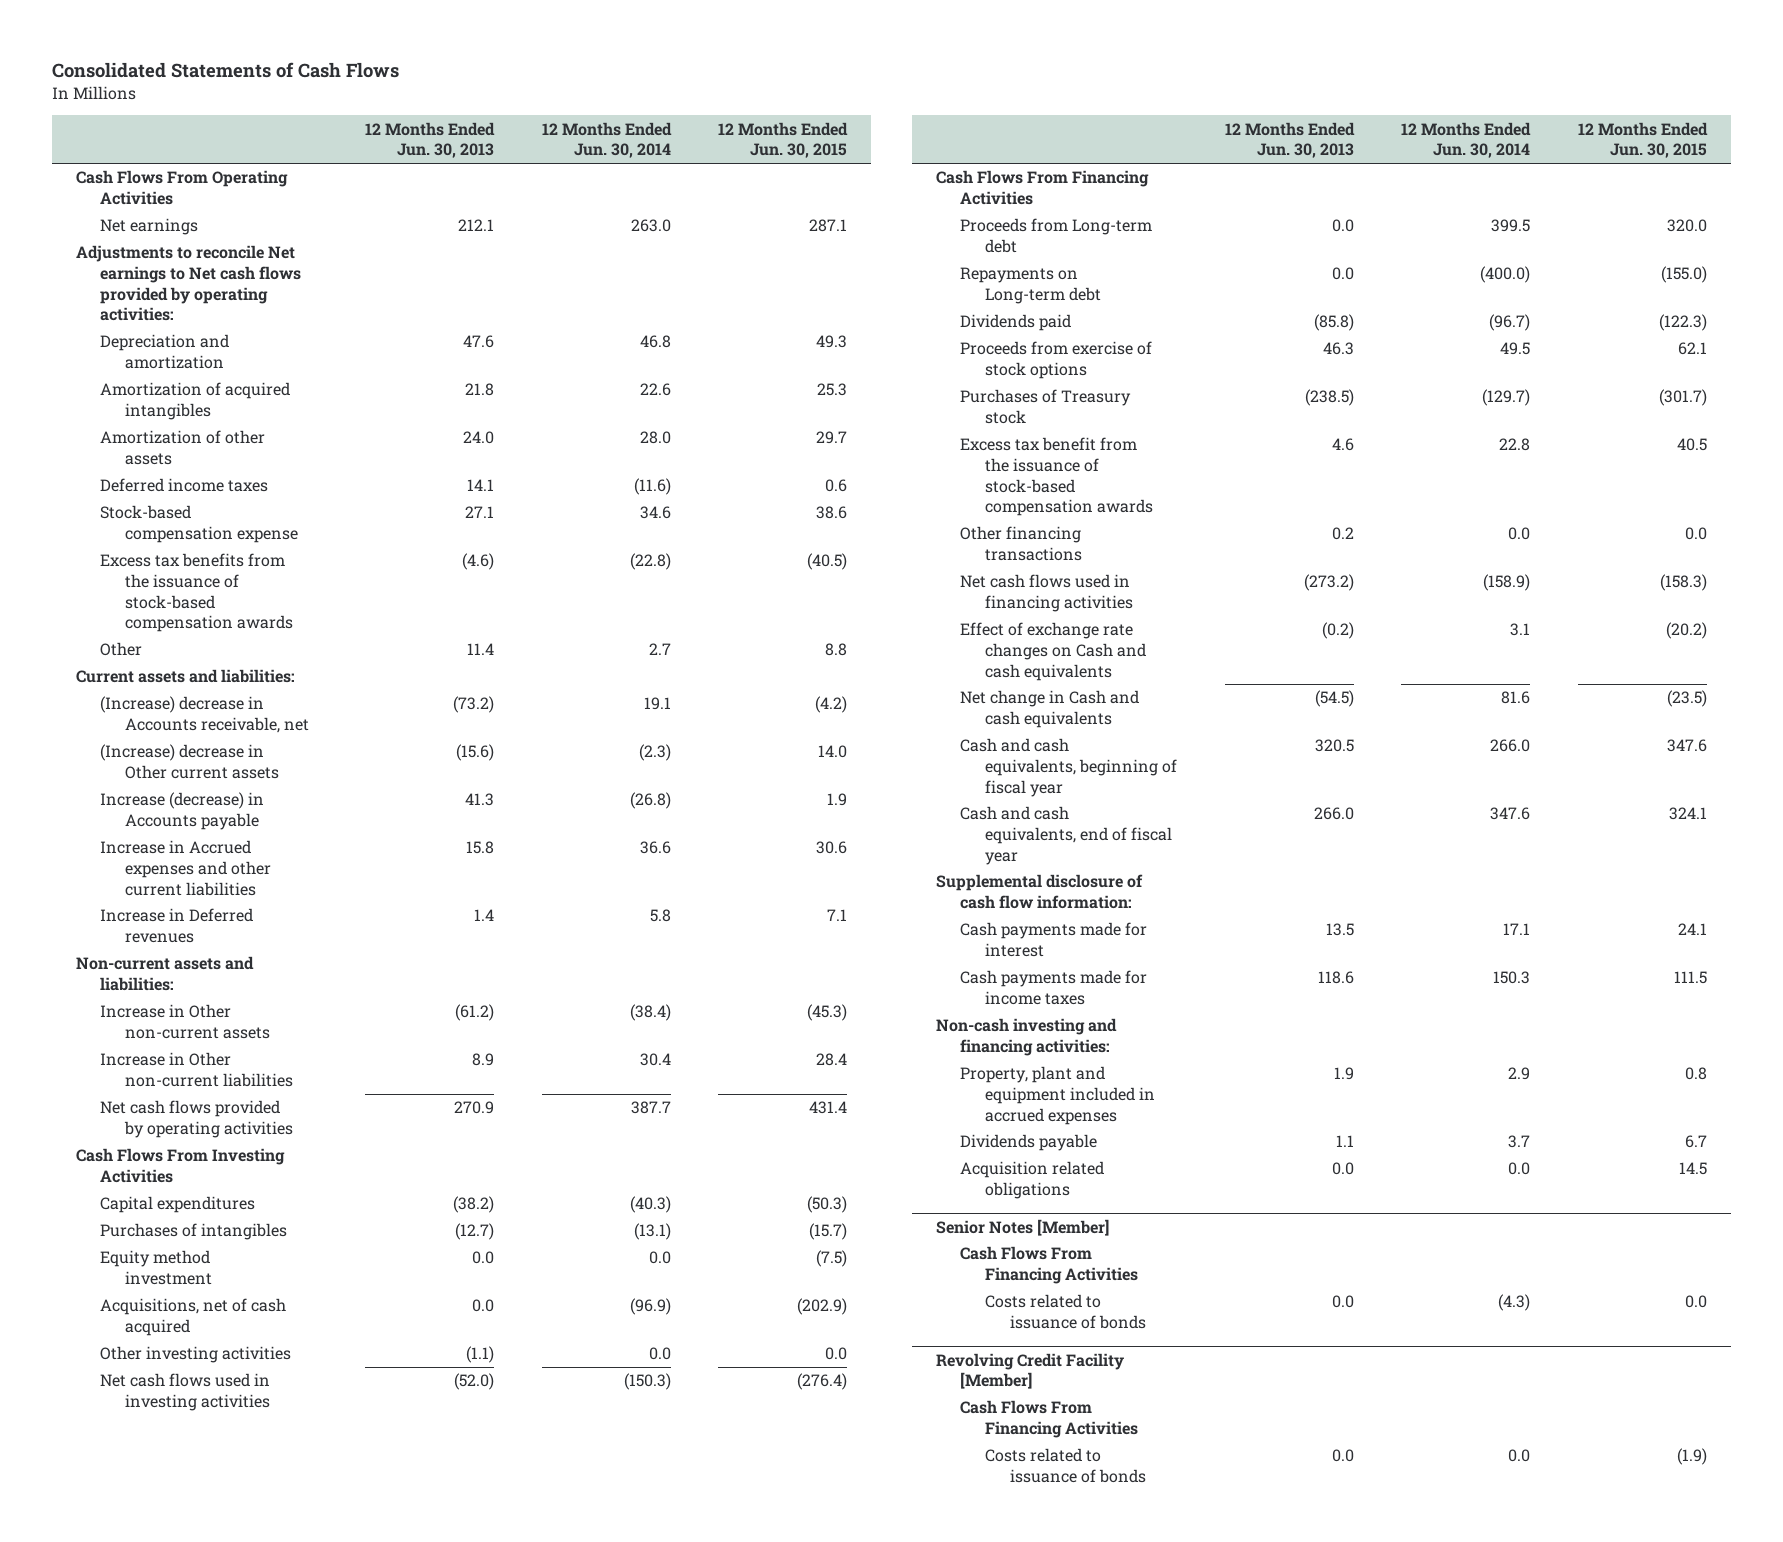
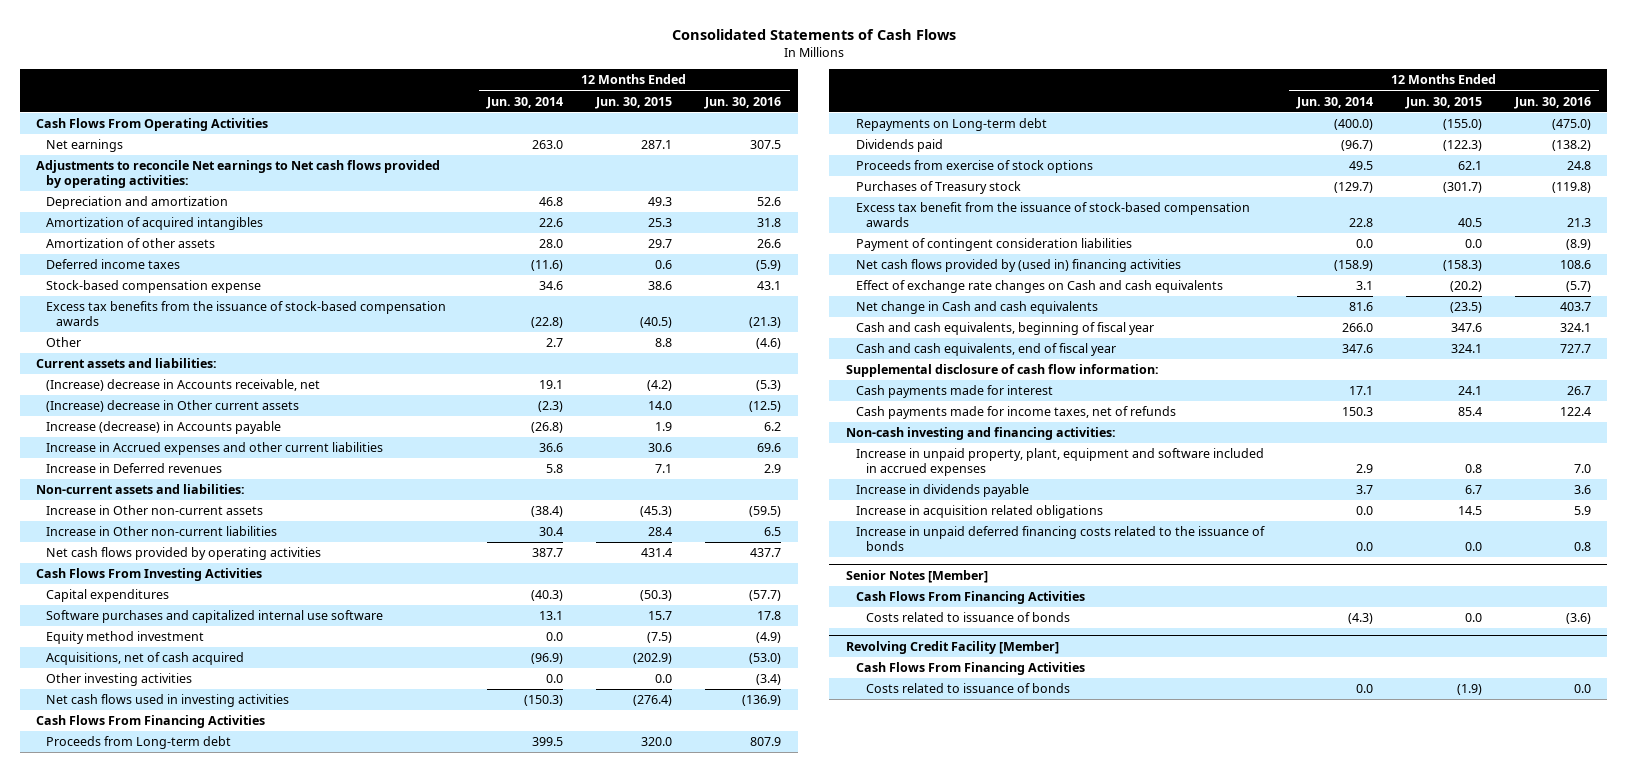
[364,121,495,159] 12 Months Ended Jun. 30, 2013 -> none
none -> [704,96,782,109] Jun. 30, 2016
[100,1223,288,1241] Purchases of intangibles -> none
none -> [46,610,384,624] Software purchases and capitalized internal use software
[960,526,1083,562] Other financing transactions -> none
none -> [855,238,1132,252] Payment of contingent consideration liabilities
[960,574,1134,613] Net cash flows used in financing activities -> [855,259,1181,273] Net cash flows provided by (used in) financing activities
[960,970,1148,1006] Cash payments made for income taxes -> [855,406,1176,420] Cash payments made for income taxes, net of refunds
[1674,971,1708,985] 111.5 -> [1457,407,1482,417] 85.4
[960,1066,1156,1125] Property, plant and equipment included in accrued expenses -> [855,448,1264,476] Increase in unpaid property, plant, equipment and software included in accrued expenses
[960,1134,1098,1152] Dividends payable -> [855,484,1029,498] Increase in dividends payable
[960,1161,1105,1200] Acquisition related obligations -> [855,505,1103,519] Increase in acquisition related obligations
none -> [855,526,1265,551] Increase in unpaid deferred financing costs related to the issuance of bonds

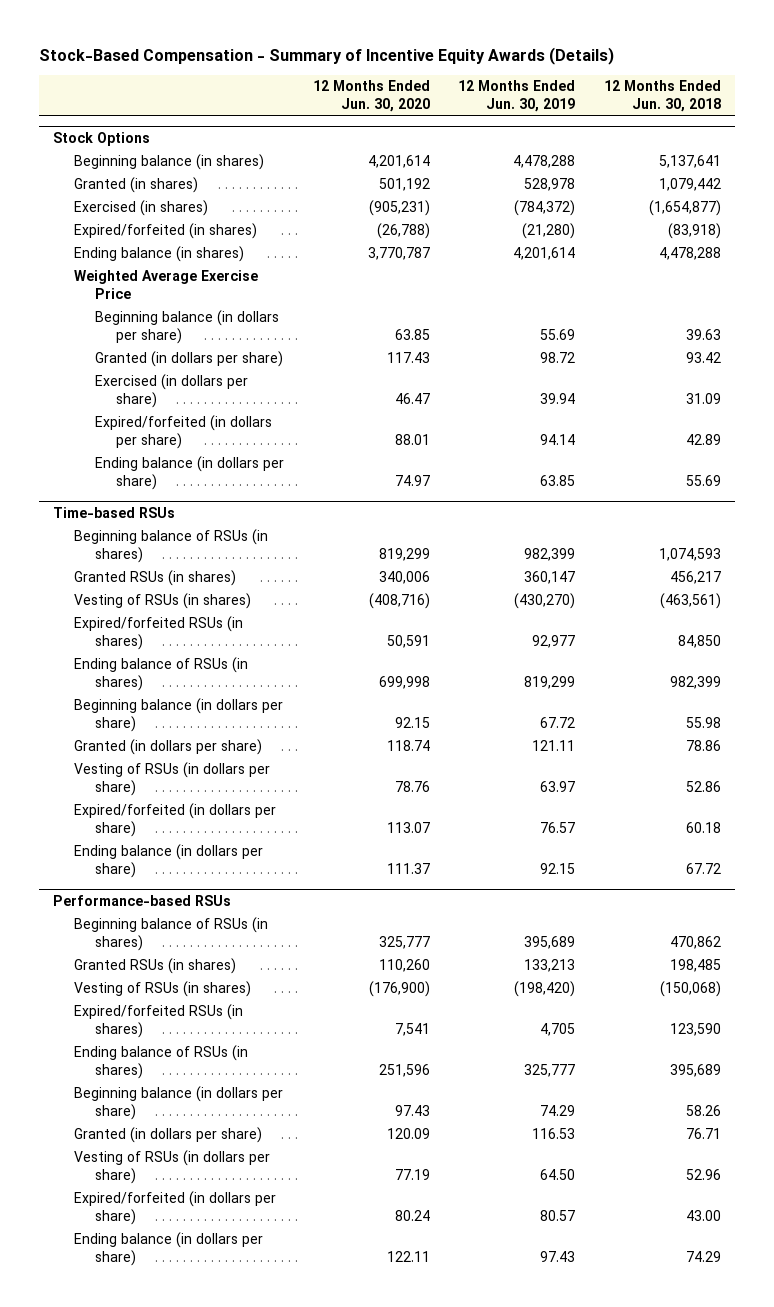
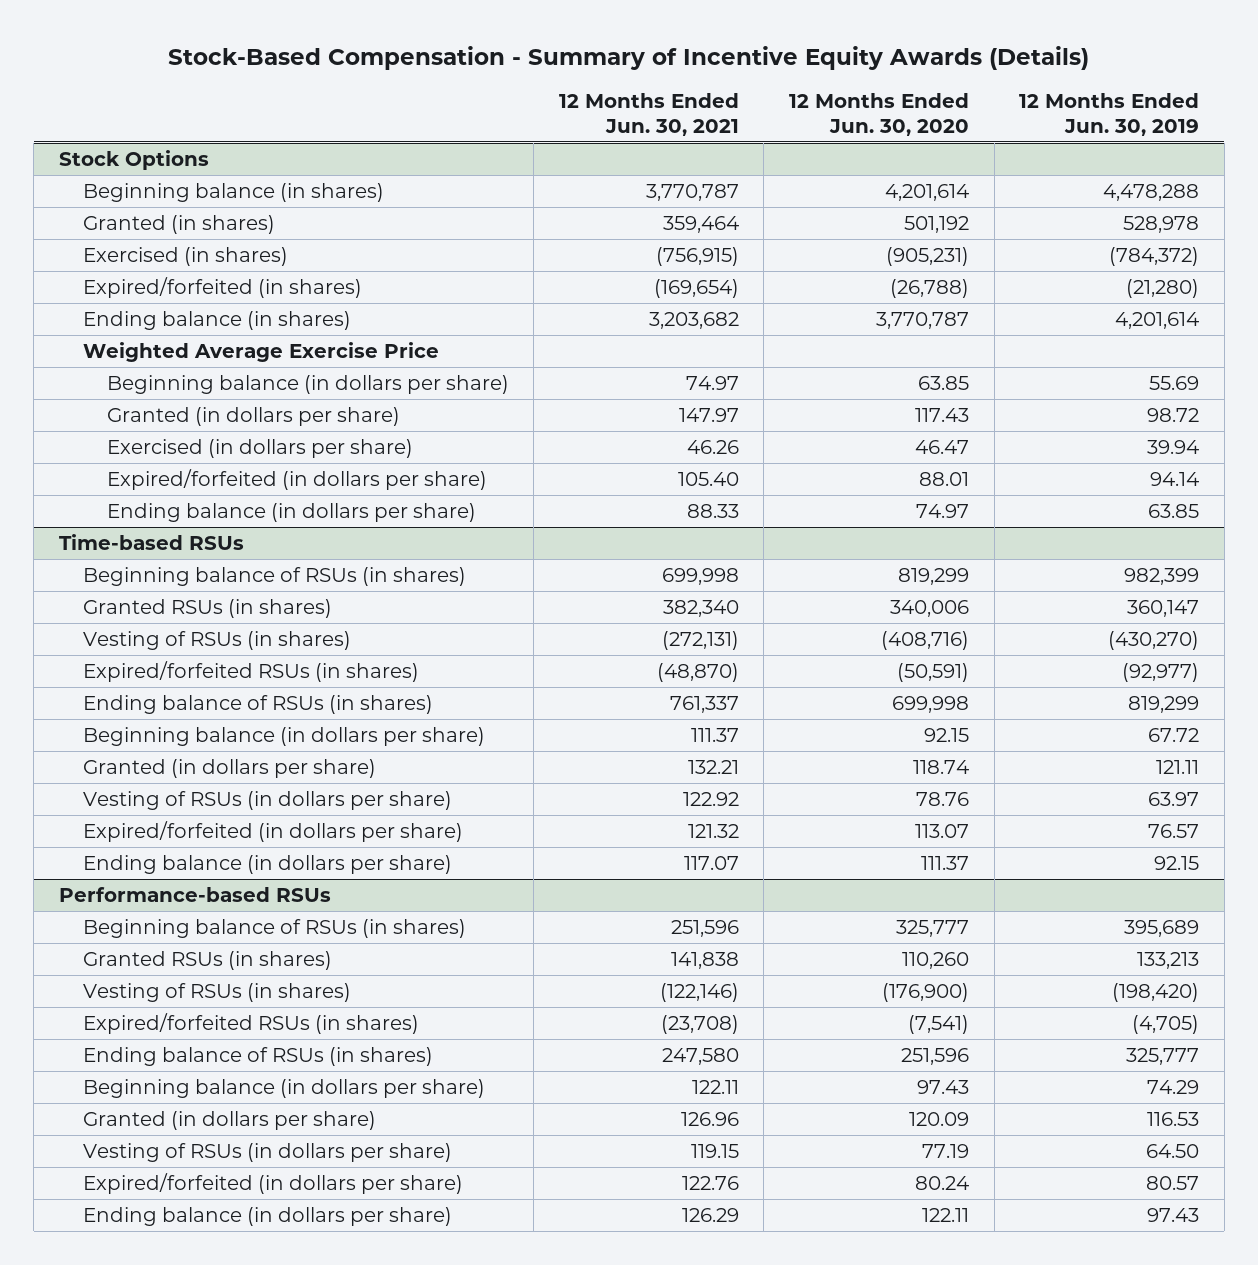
[603,80,721,113] 12 Months Ended Jun. 30, 2018 -> none
none -> [558,93,739,136] 12 Months Ended Jun. 30, 2021
[386,634,430,648] 50,591 -> [896,663,969,683] (50,591)
[532,634,576,648] 92,977 -> [1122,663,1200,683] (92,977)
[394,1022,430,1036] 7,541 -> [907,1015,969,1035] (7,541)
[540,1022,576,1036] 4,705 -> [1132,1015,1200,1035] (4,705)

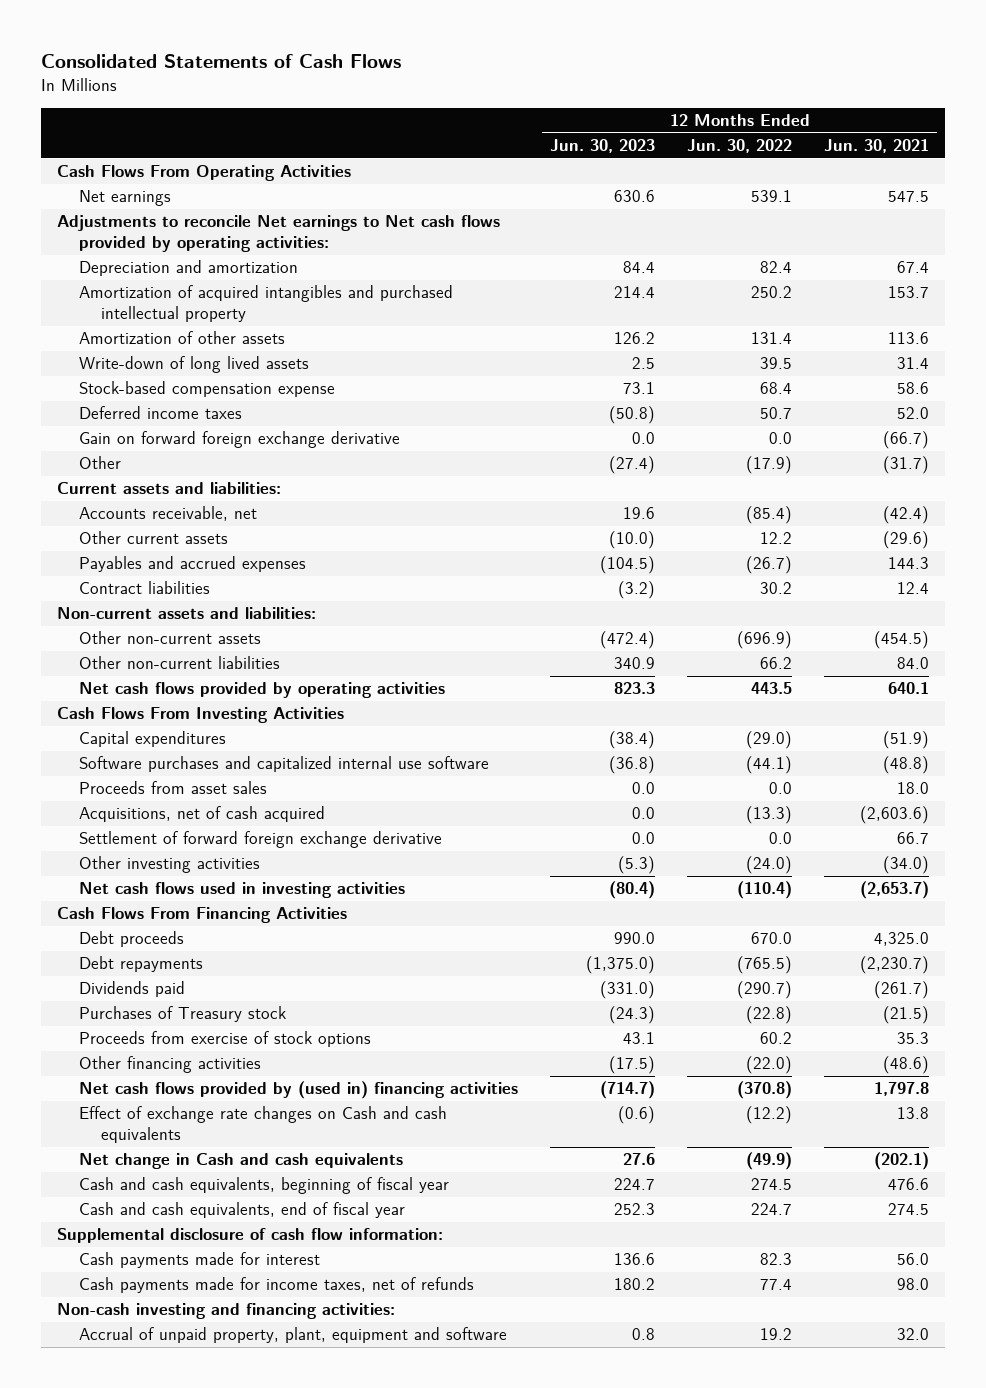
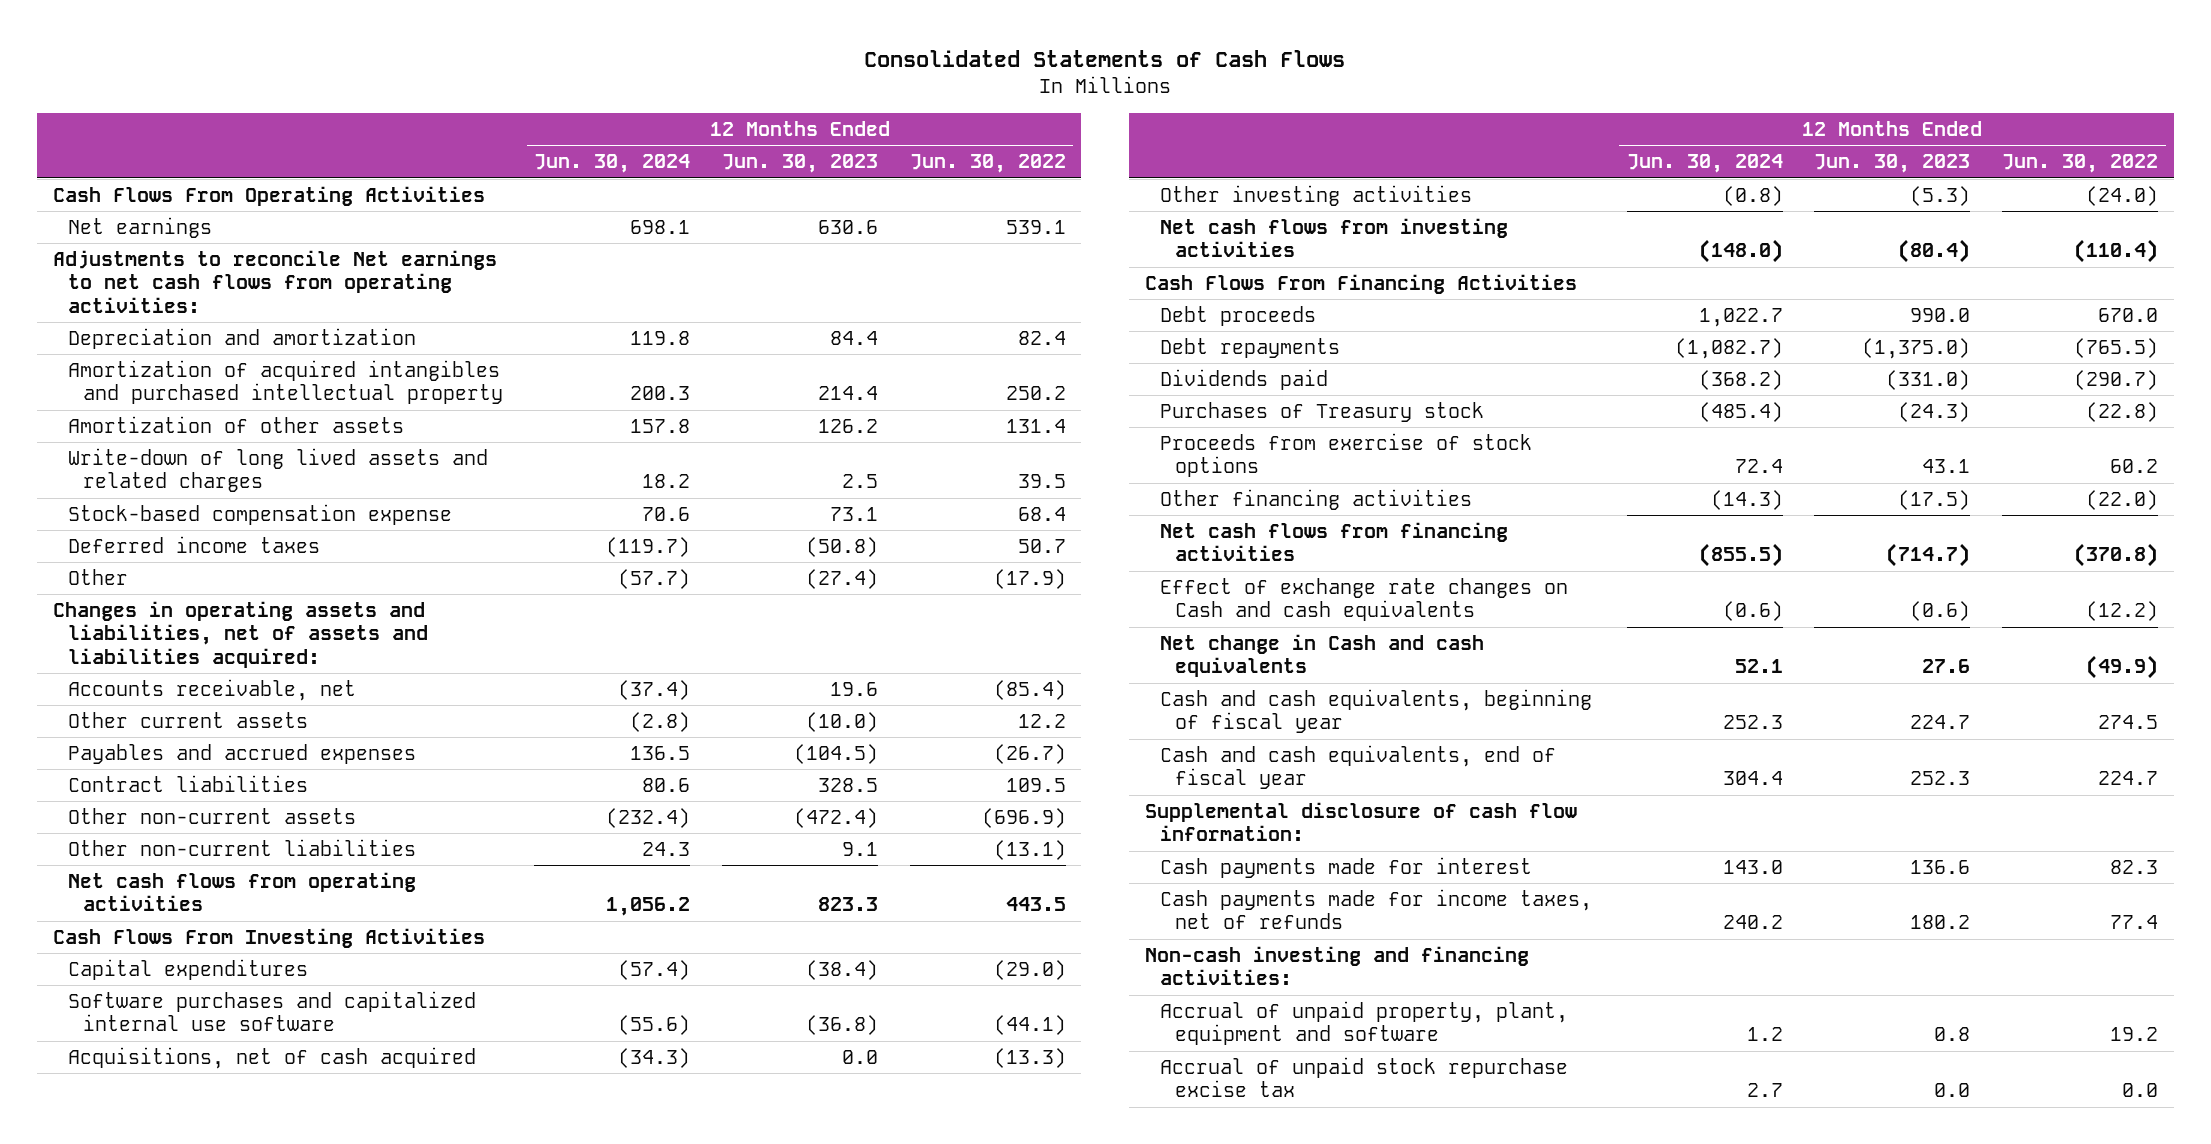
[824,139,930,154] Jun. 30, 2021 -> none
none -> [534,154,691,174] Jun. 30, 2024
[57,215,501,253] Adjustments to reconcile Net earnings to Net cash flows provided by operating activities: -> [53,249,498,313] Adjustments to reconcile Net earnings to net cash flows from operating activities:
[79,356,310,374] Write-down of long lived assets -> [67,447,488,493] Write-down of long lived assets and related charges
[79,431,401,449] Gain on forward foreign exchange derivative -> none
[57,482,282,495] Current assets and liabilities: -> none
none -> [53,600,428,668] Changes in operating assets and liabilities, net of assets and liabilities acquired:
[57,607,317,620] Non-current assets and liabilities: -> none
[618,581,656,600] (3.2) -> [817,777,878,792] 328.5
[760,582,793,595] 30.2 -> [1005,777,1066,792] 109.5
[614,657,656,670] 340.9 -> [841,841,878,856] 9.1
[760,657,793,670] 66.2 -> [993,839,1066,860] (13.1)
[79,682,446,699] Net cash flows provided by operating activities -> [67,871,416,912] Net cash flows from operating activities
[79,781,268,795] Proceeds from asset sales -> none
[79,831,443,849] Settlement of forward foreign exchange derivative -> none
[79,882,406,899] Net cash flows used in investing activities -> [1160,217,1509,258] Net cash flows from investing activities
[79,1081,519,1100] Net cash flows provided by (used in) financing activities -> [1160,521,1509,562] Net cash flows from financing activities
none -> [1160,1056,1569,1098] Accrual of unpaid stock repurchase excise tax

